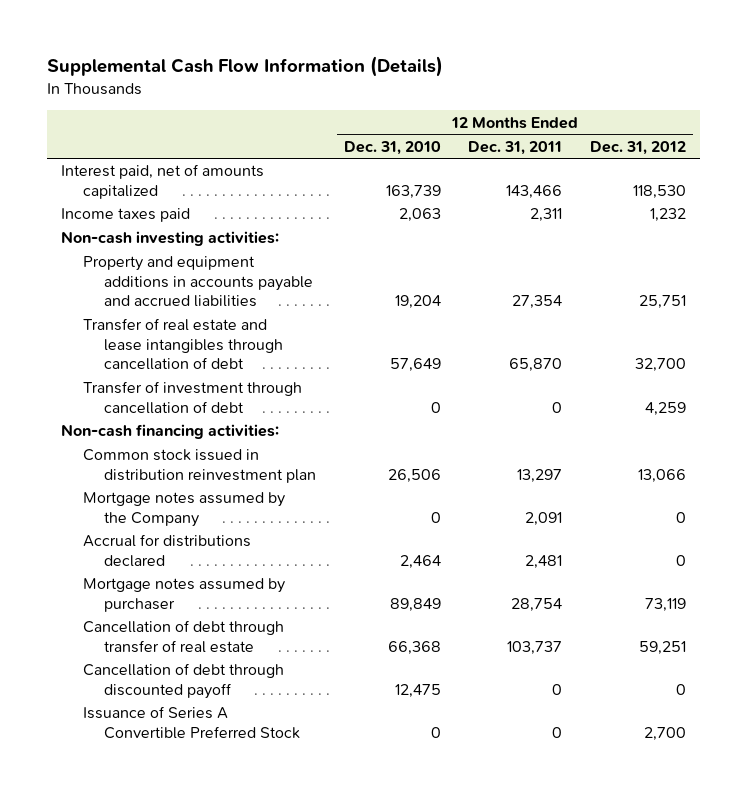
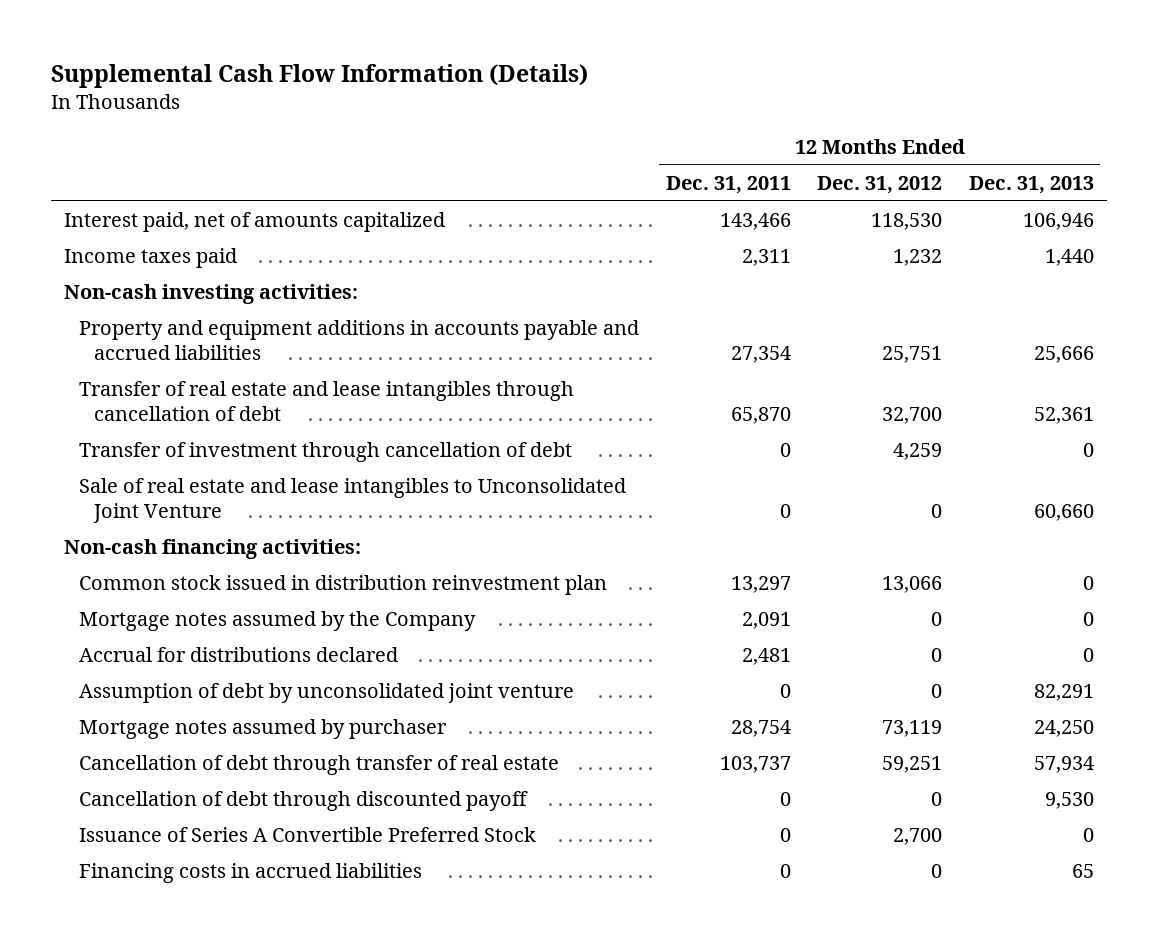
[343,140,441,155] Dec. 31, 2010 -> none
none -> [968,175,1094,194] Dec. 31, 2013
none -> [79,478,627,524] Sale of real estate and lease intangibles to Unconsolidated Joint Venture
none -> [79,683,575,704] Assumption of debt by unconsolidated joint venture
none -> [79,863,423,884] Financing costs in accrued liabilities

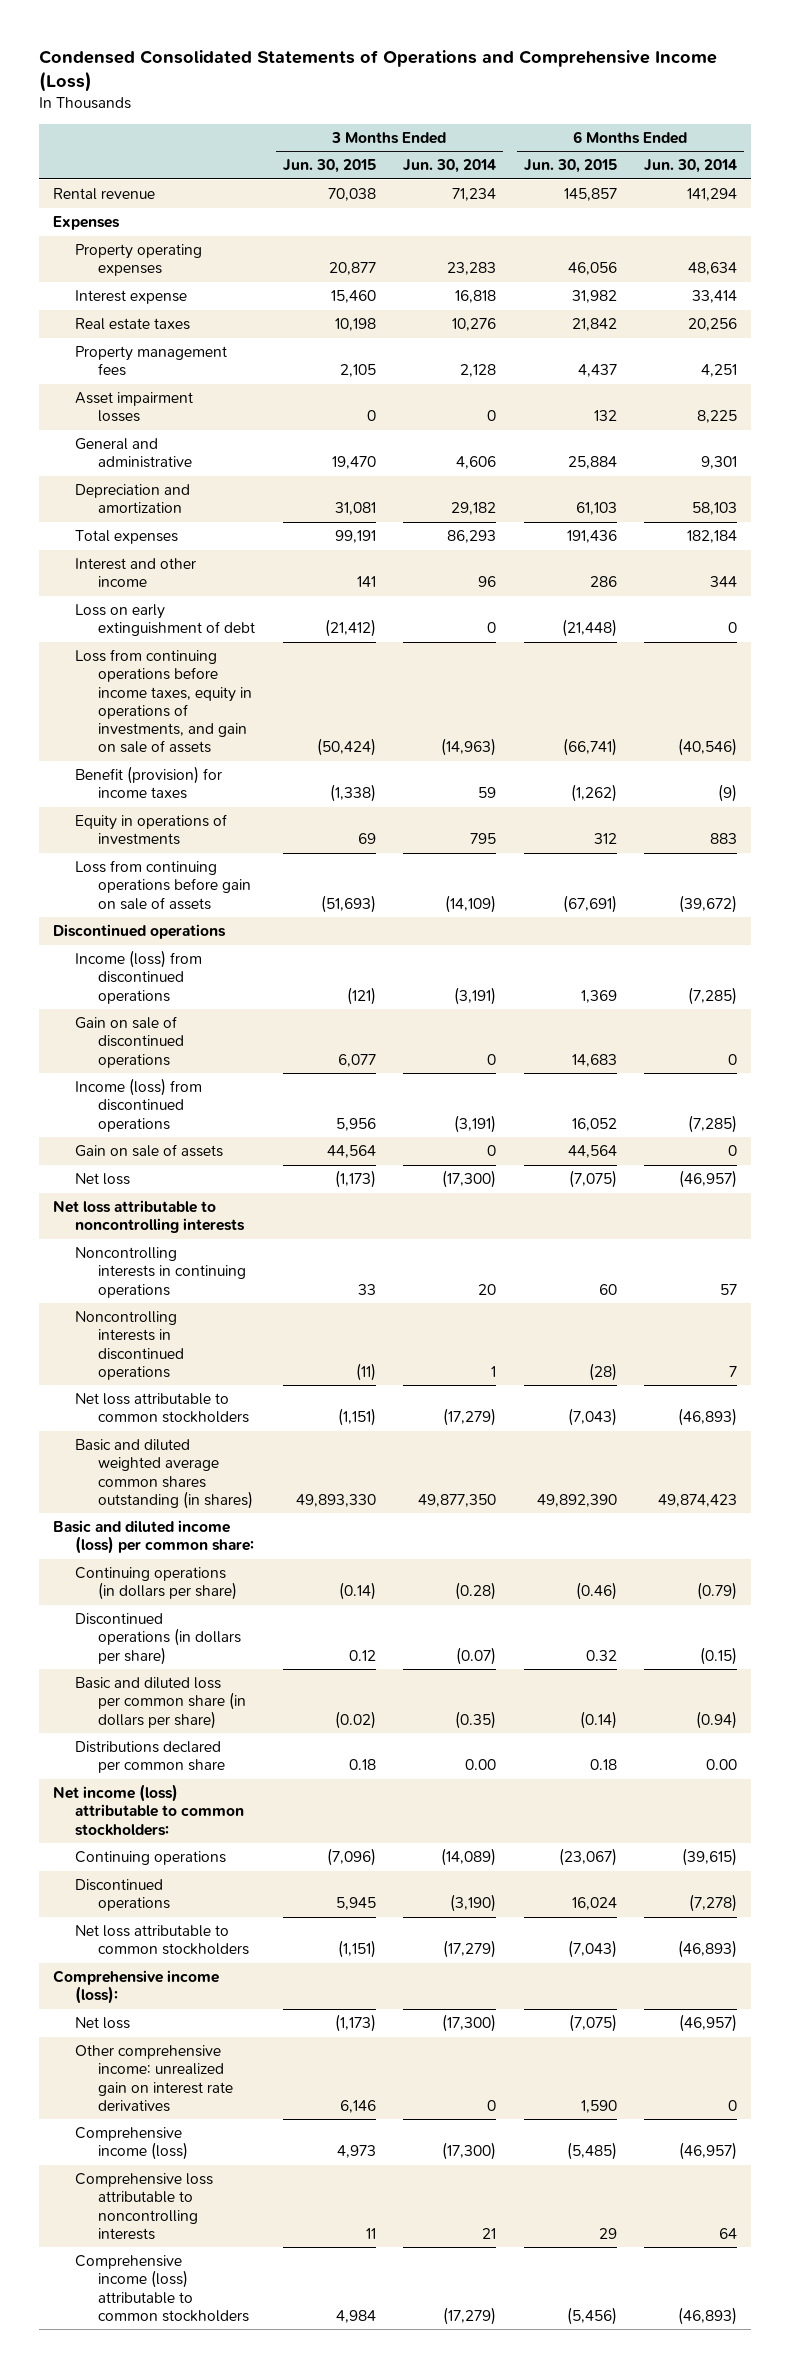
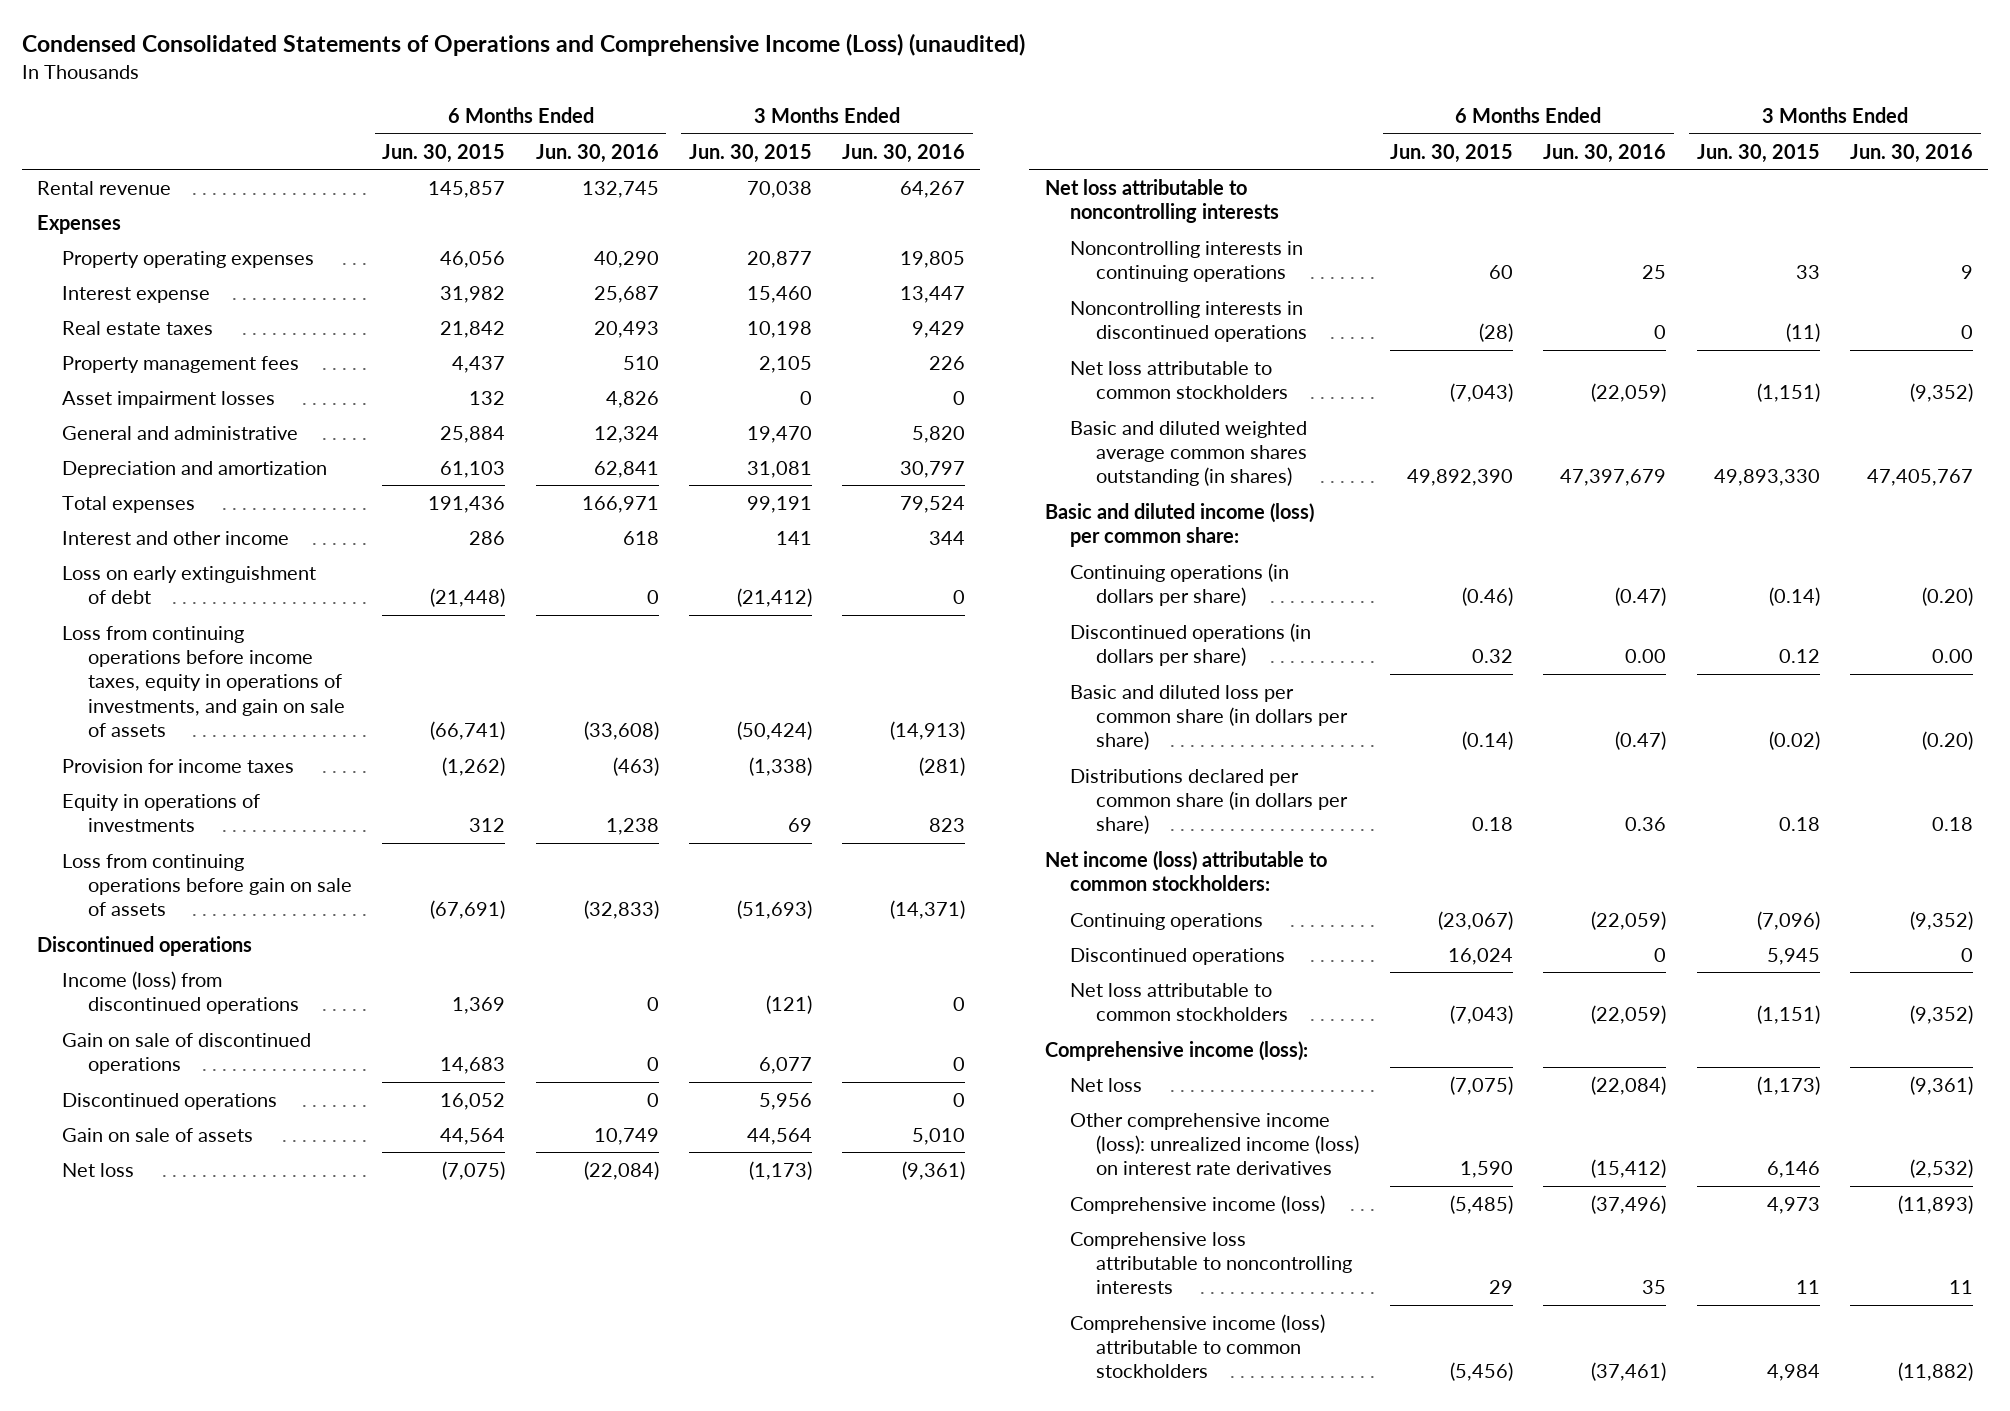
[39,50,718,93] Condensed Consolidated Statements of Operations and Comprehensive Income (Loss) -> [21,33,1025,57] Condensed Consolidated Statements of Operations and Comprehensive Income (Loss) (unaudited)
[403,159,497,174] Jun. 30, 2014 -> none
[644,159,738,174] Jun. 30, 2014 -> none
none -> [535,143,659,163] Jun. 30, 2016
none -> [842,143,966,163] Jun. 30, 2016
[75,766,223,800] Benefit (provision) for income taxes -> [62,758,295,773] Provision for income taxes
[75,1078,203,1132] Income (loss) from discontinued operations -> [62,1092,278,1110] Discontinued operations
[75,1741,226,1774] Distributions declared per common share -> [1070,768,1348,835] Distributions declared per common share (in dollars per share)
[75,2045,234,2112] Other comprehensive income: unrealized gain on interest rate derivatives -> [1070,1112,1359,1176] Other comprehensive income (loss): unrealized income (loss) on interest rate derivatives

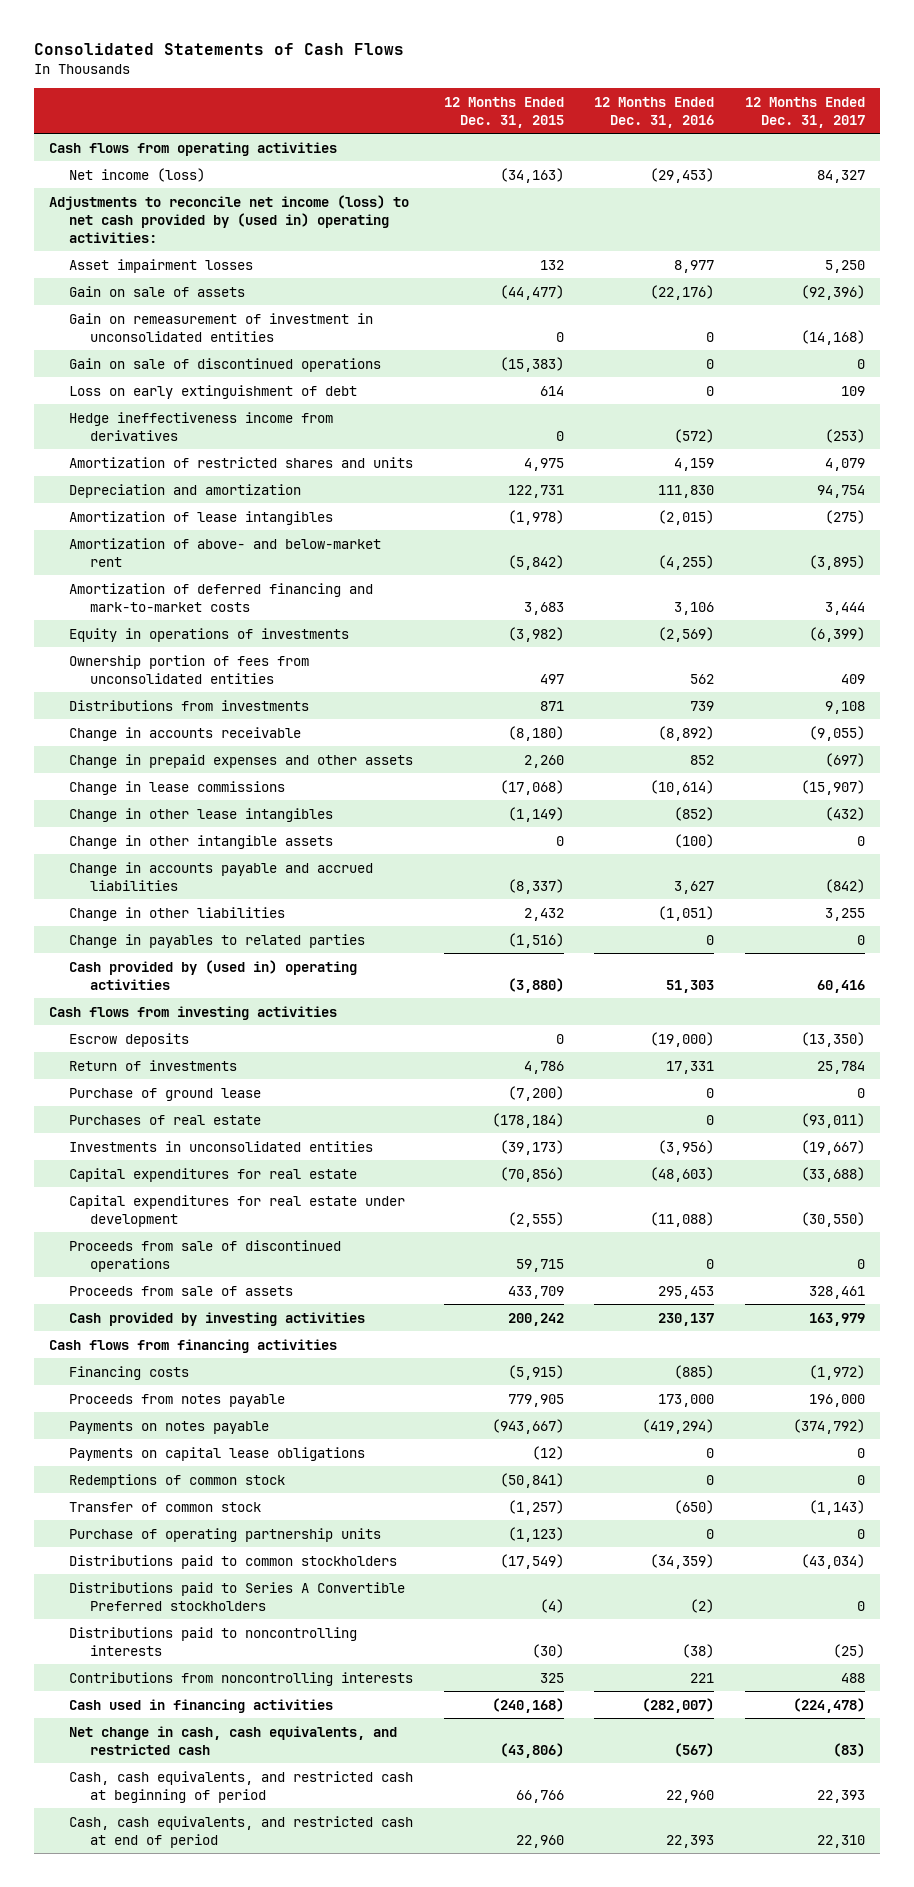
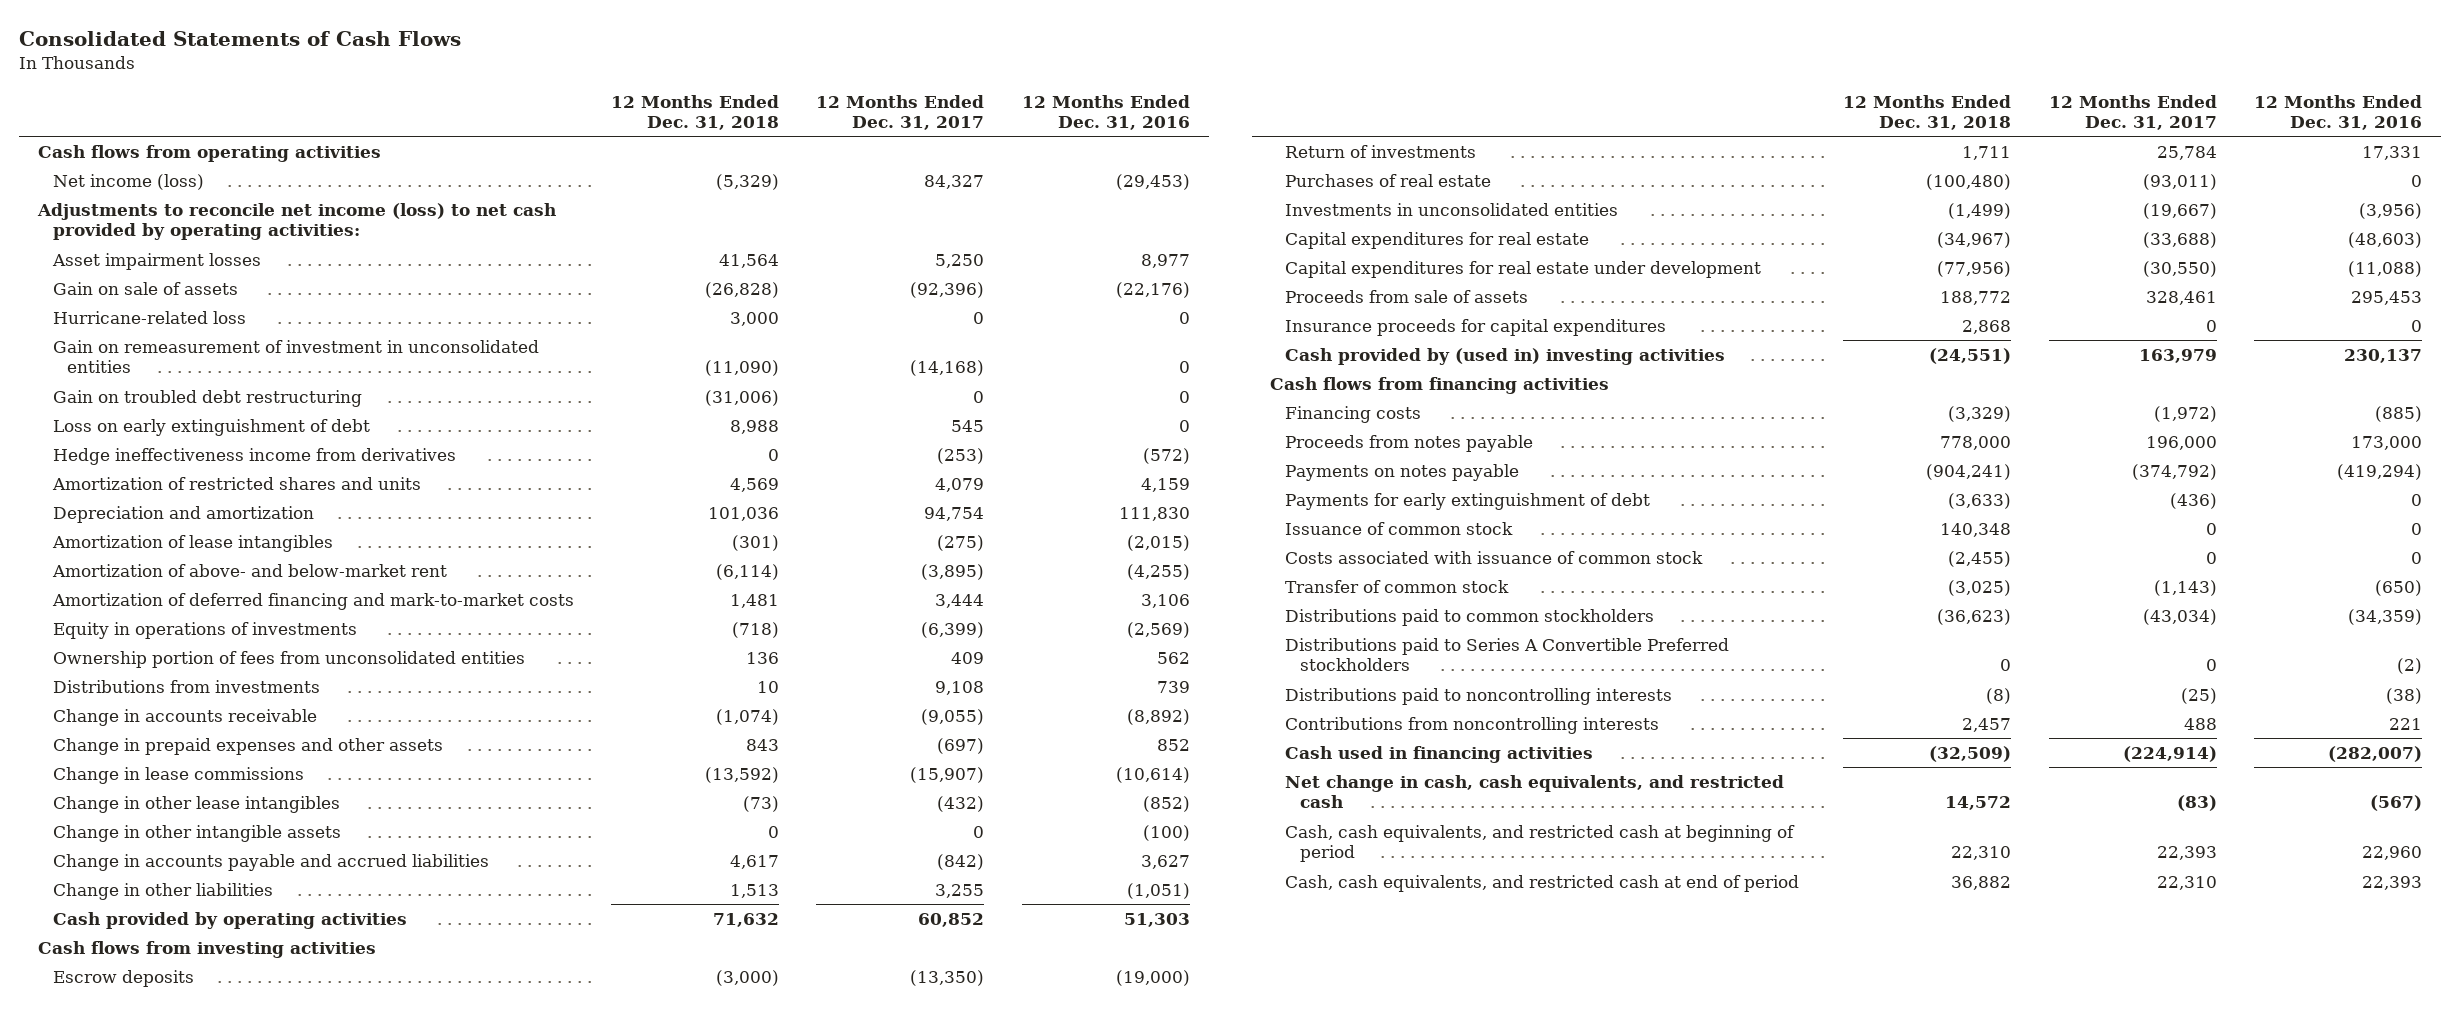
[443,96,564,129] 12 Months Ended Dec. 31, 2015 -> none
none -> [611,94,780,131] 12 Months Ended Dec. 31, 2018
[48,194,409,243] Adjustments to reconcile net income (loss) to net cash provided by (used in) operating activities: -> [37,202,557,241] Adjustments to reconcile net income (loss) to net cash provided by operating activities:
none -> [52,310,246,324] Hurricane-related loss
[69,357,382,372] Gain on sale of discontinued operations -> none
none -> [52,389,362,407] Gain on troubled debt restructuring
[840,385,865,396] 109 -> [951,419,985,432] 545
[69,933,366,948] Change in payables to related parties -> none
[69,959,358,990] Cash provided by (used in) operating activities -> [52,911,407,929] Cash provided by operating activities
[816,979,865,993] 60,416 -> [918,912,985,927] 60,852
[69,1087,262,1101] Purchase of ground lease -> none
[69,1239,342,1272] Proceeds from sale of discontinued operations -> none
none -> [1285,318,1667,336] Insurance proceeds for capital expenditures
[69,1311,366,1326] Cash provided by investing activities -> [1285,347,1726,365] Cash provided by (used in) investing activities
[69,1446,366,1461] Payments on capital lease obligations -> none
none -> [1285,492,1651,510] Payments for early extinguishment of debt
[69,1473,286,1488] Redemptions of common stock -> [1285,521,1514,535] Issuance of common stock
none -> [1285,550,1704,564] Costs associated with issuance of common stock
[69,1527,382,1542] Purchase of operating partnership units -> none
[792,1697,865,1713] (224,478) -> [2122,745,2217,762] (224,914)

